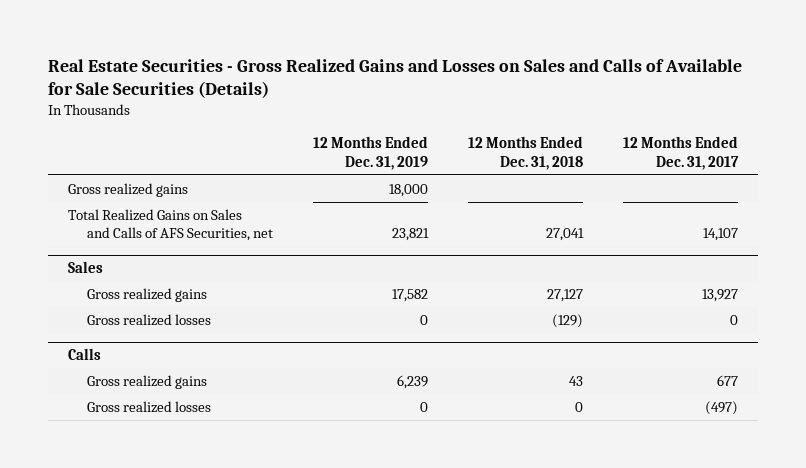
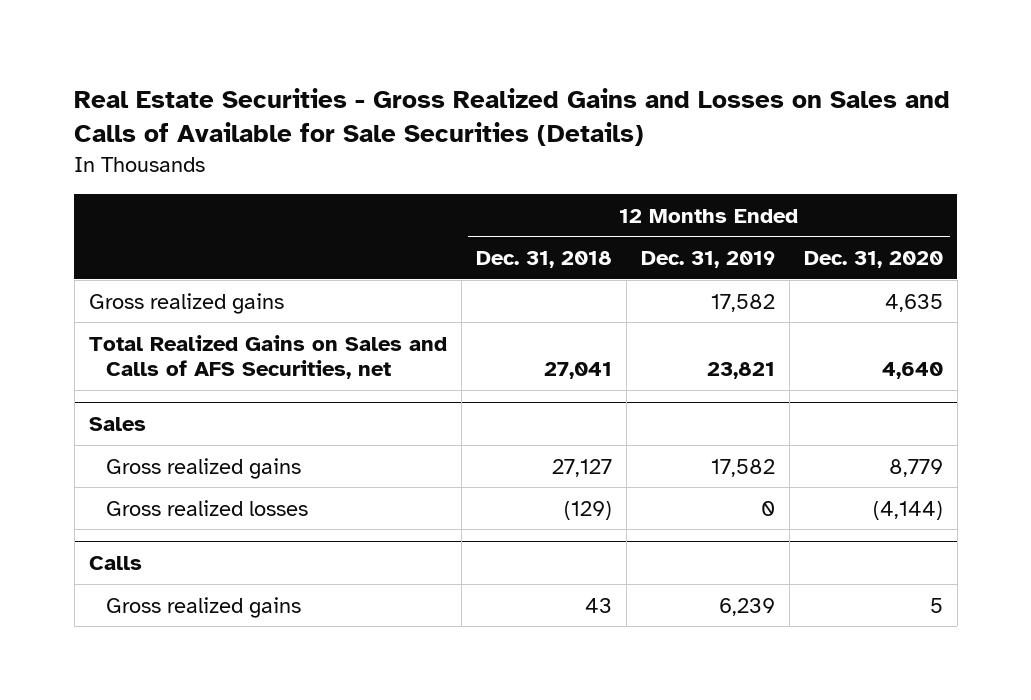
[623,136,740,170] 12 Months Ended Dec. 31, 2017 -> none
none -> [803,251,943,269] Dec. 31, 2020
[389,184,429,198] 18,000 -> [710,293,775,312] 17,582
[87,401,212,414] Gross realized losses -> none

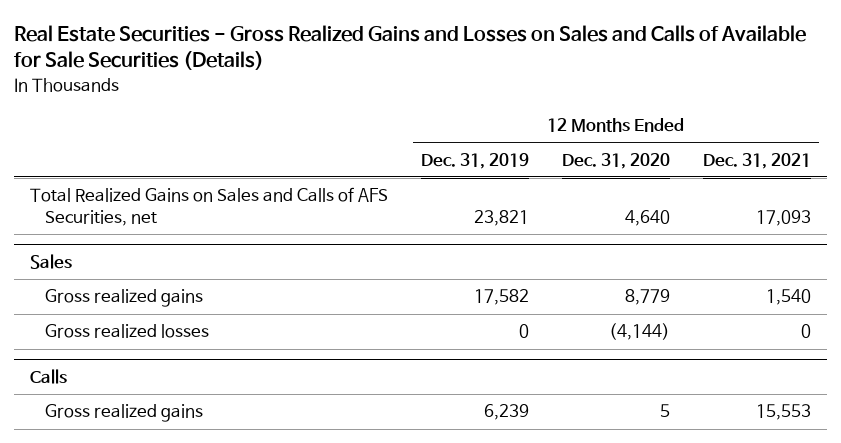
[475,251,612,269] Dec. 31, 2018 -> none
none -> [702,152,811,169] Dec. 31, 2021
[88,292,284,314] Gross realized gains -> none

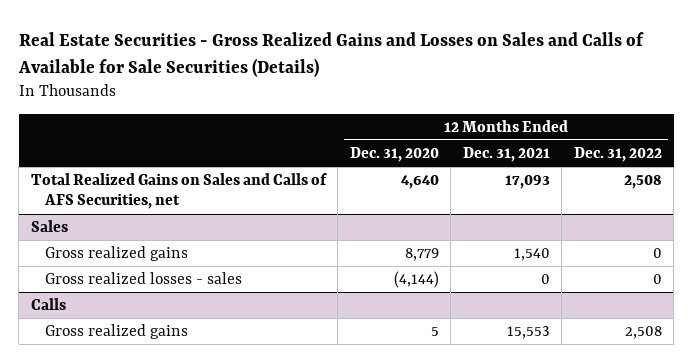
[421,152,530,169] Dec. 31, 2019 -> none
none -> [573,146,662,162] Dec. 31, 2022
[45,324,210,339] Gross realized losses -> [44,272,242,285] Gross realized losses - sales

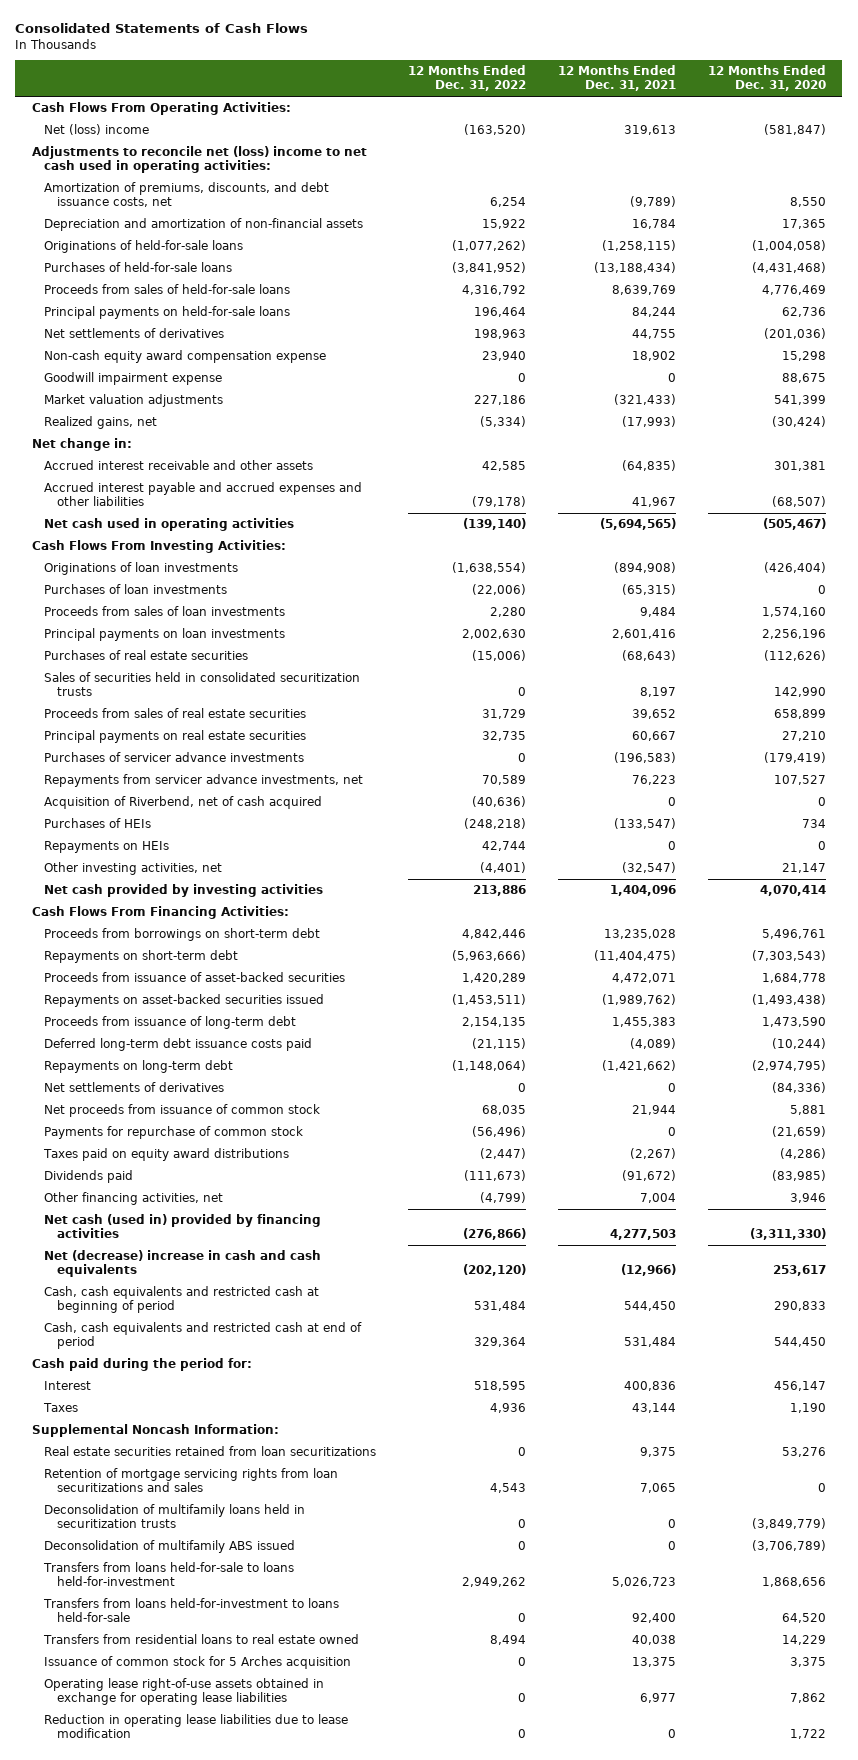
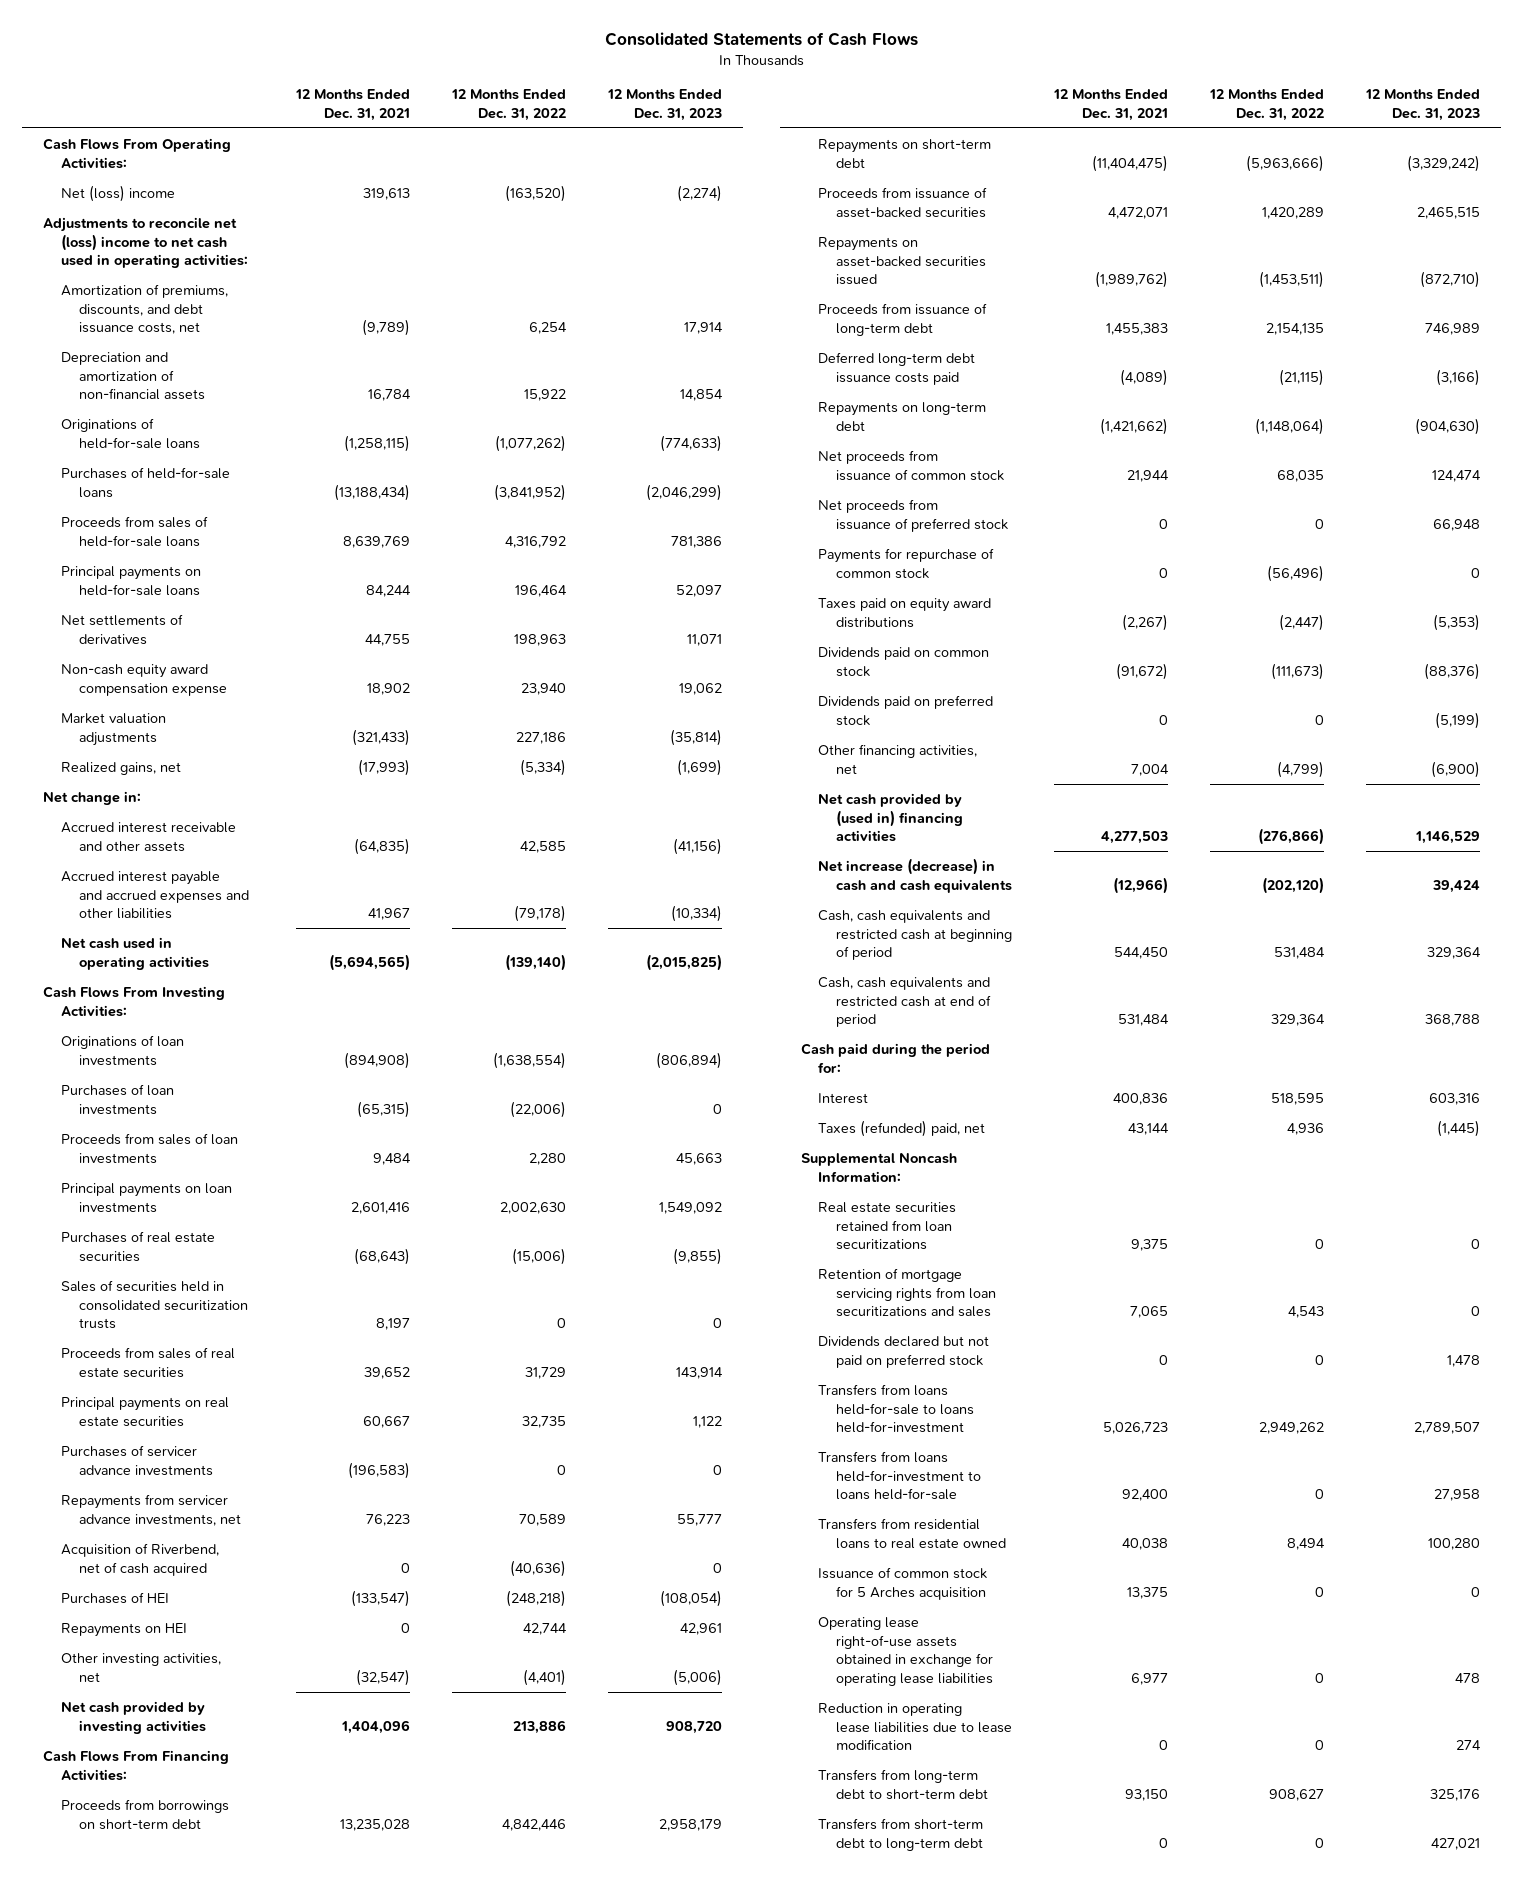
[708,65,827,92] 12 Months Ended Dec. 31, 2020 -> none
none -> [607,89,723,121] 12 Months Ended Dec. 31, 2023
[44,372,223,386] Goodwill impairment expense -> none
[44,818,152,829] Purchases of HEIs -> [60,1591,169,1604] Purchases of HEI
[44,841,170,854] Repayments on HEIs -> [60,1622,187,1637] Repayments on HEI
[44,1082,225,1093] Net settlements of derivatives -> none
none -> [818,498,1009,532] Net proceeds from issuance of preferred stock
[44,1170,134,1184] Dividends paid -> [818,646,990,677] Dividends paid on common stock
none -> [818,694,994,726] Dividends paid on preferred stock
[44,1214,322,1239] Net cash (used in) provided by financing activities -> [818,792,964,843] Net cash provided by (used in) financing activities
[44,1250,322,1278] Net (decrease) increase in cash and cash equivalents -> [818,857,1013,893] Net increase (decrease) in cash and cash equivalents
[43,1403,79,1413] Taxes -> [818,1119,986,1137] Taxes (refunded) paid, net
[44,1504,306,1529] Deconsolidation of multifamily loans held in securitization trusts -> none
[44,1540,296,1554] Deconsolidation of multifamily ABS issued -> none
none -> [818,1335,990,1368] Dividends declared but not paid on preferred stock
none -> [818,1768,989,1800] Transfers from long-term debt to short-term debt
none -> [818,1817,984,1851] Transfers from short-term debt to long-term debt

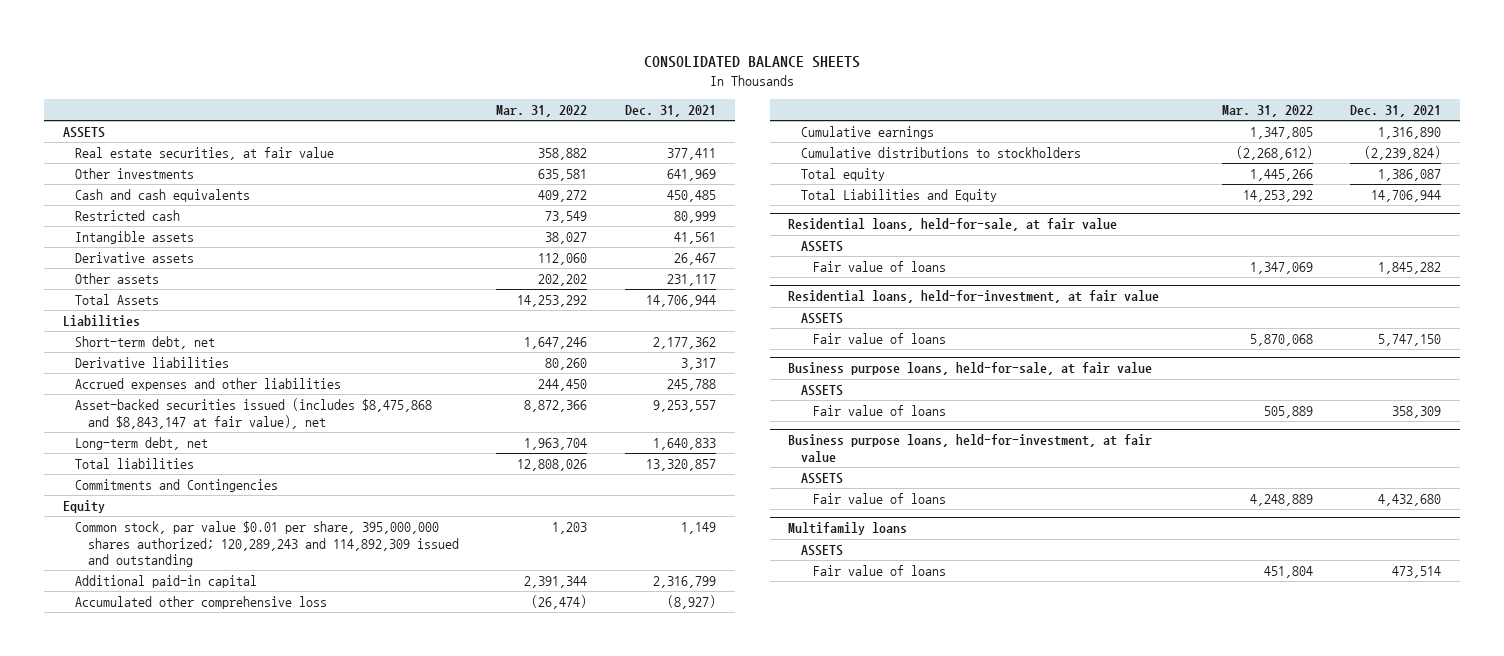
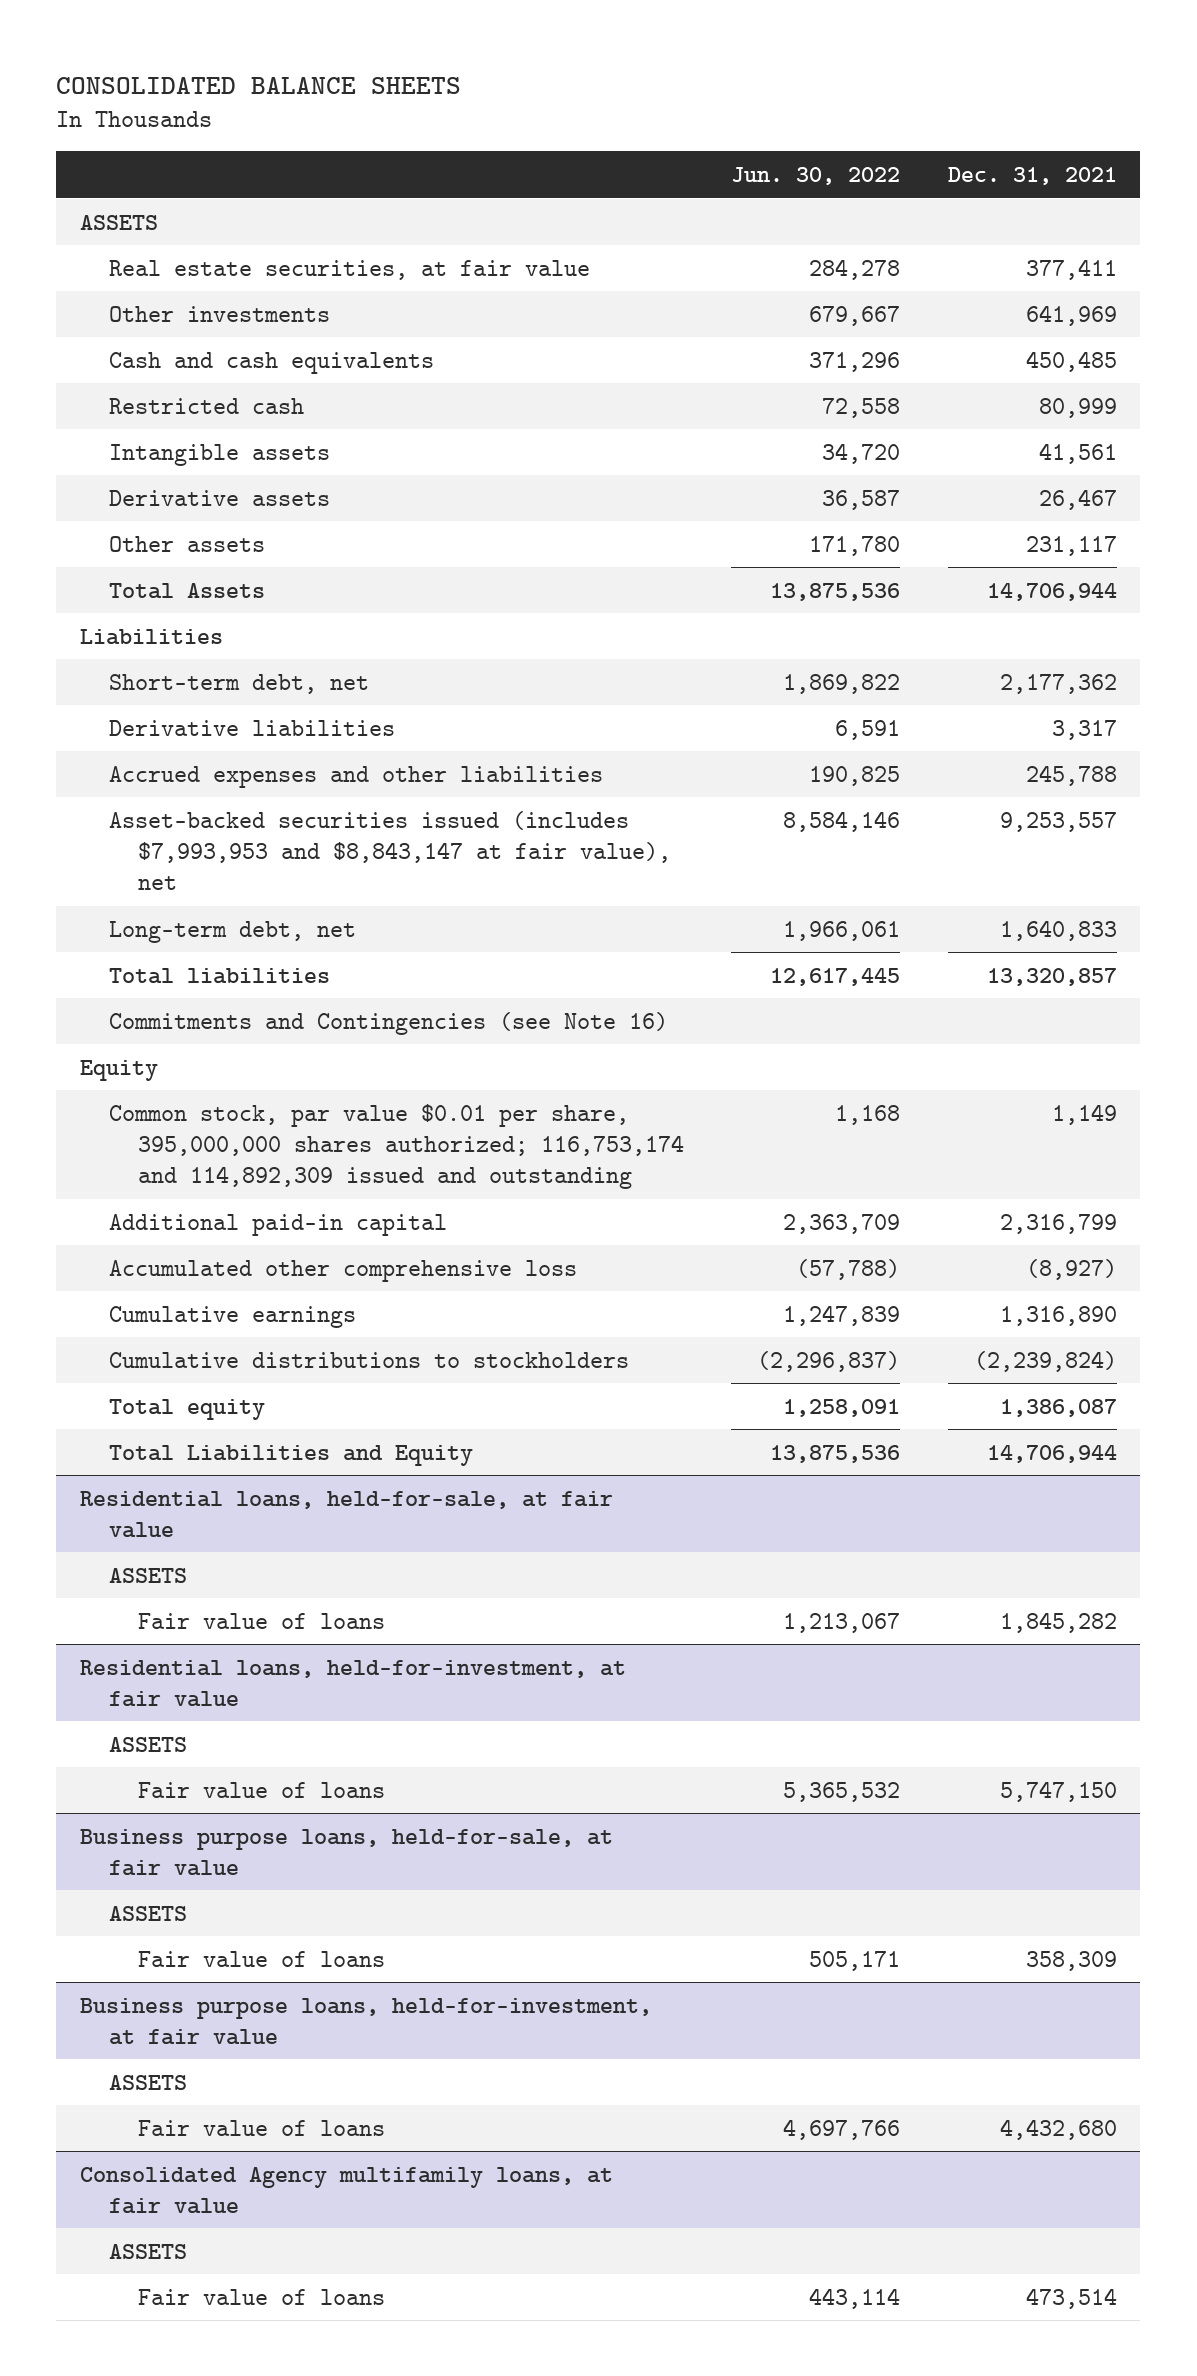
[496,104,588,117] Mar. 31, 2022 -> none
none -> [731,166,901,185] Jun. 30, 2022
[75,398,433,429] Asset-backed securities issued (includes $8,475,868 and $8,843,147 at fair value), net -> [109,810,671,890] Asset-backed securities issued (includes $7,993,953 and $8,843,147 at fair value), net
[75,479,279,493] Commitments and Contingencies -> [109,1011,669,1035] Commitments and Contingencies (see Note 16)
[75,521,459,567] Common stock, par value $0.01 per share, 395,000,000 shares authorized; 120,289,243 and 114,892,309 issued and outstanding -> [109,1103,684,1189] Common stock, par value $0.01 per share, 395,000,000 shares authorized; 116,753,174 and 114,892,309 issued and outstanding
[788,522,908,536] Multifamily loans -> [80,2166,614,2214] Consolidated Agency multifamily loans, at fair value

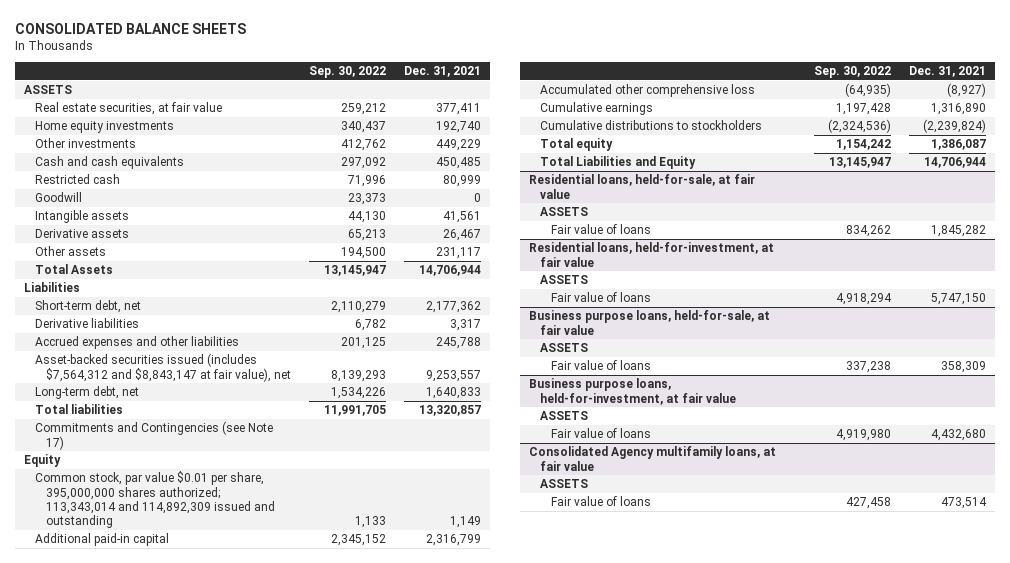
[731,166,901,185] Jun. 30, 2022 -> none
none -> [309,65,387,78] Sep. 30, 2022
none -> [34,121,174,134] Home equity investments
[1025,304,1117,326] 641,969 -> [435,139,481,152] 449,229
none -> [34,192,82,203] Goodwill
[109,810,671,890] Asset-backed securities issued (includes $7,993,953 and $8,843,147 at fair value), net -> [34,353,292,382] Asset-backed securities issued (includes $7,564,312 and $8,843,147 at fair value), net
[109,1011,669,1035] Commitments and Contingencies (see Note 16) -> [34,421,273,450] Commitments and Contingencies (see Note 17)
[109,1103,684,1189] Common stock, par value $0.01 per share, 395,000,000 shares authorized; 116,753,174 and 114,892,309 issued and outstanding -> [34,471,276,529] Common stock, par value $0.01 per share, 395,000,000 shares authorized; 113,343,014 and 114,892,309 issued and outstanding

